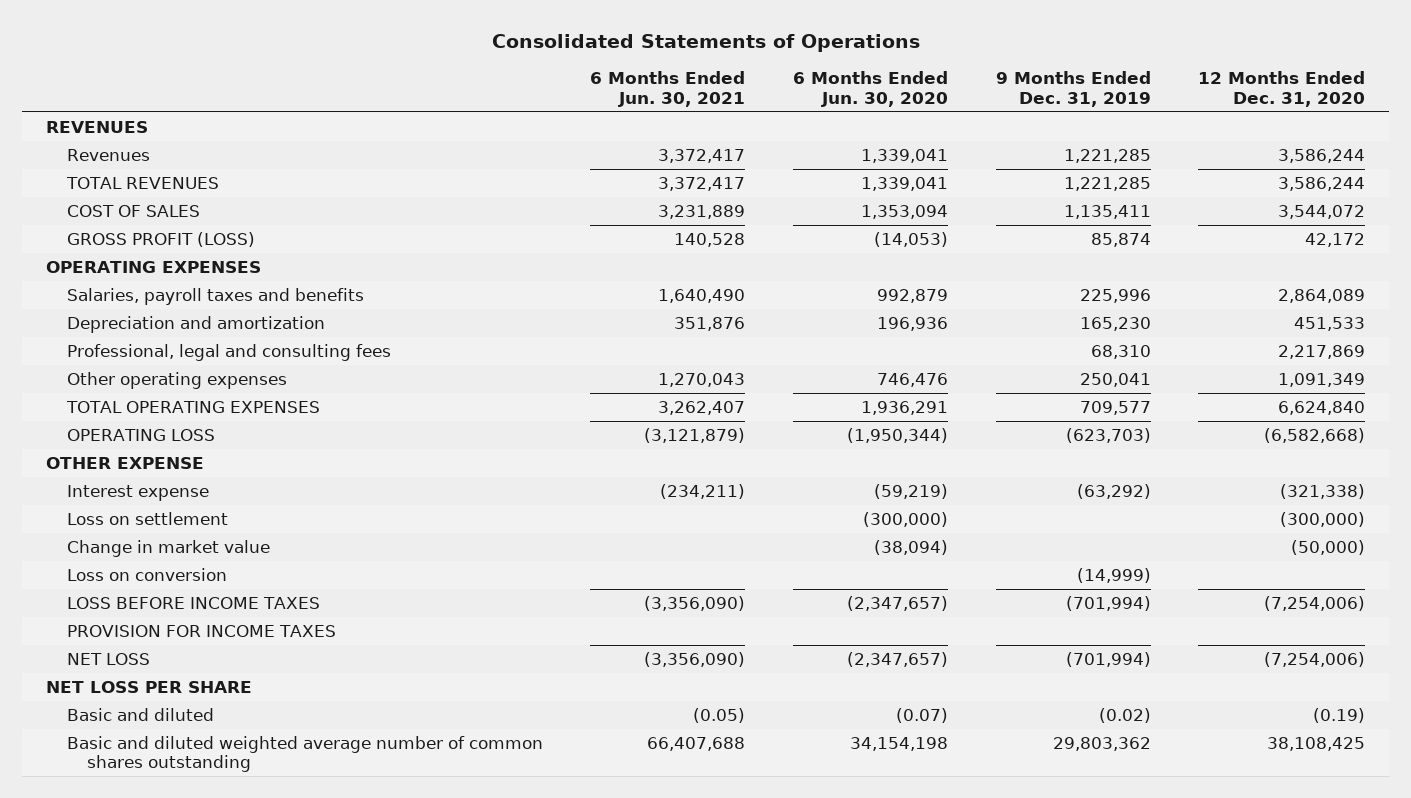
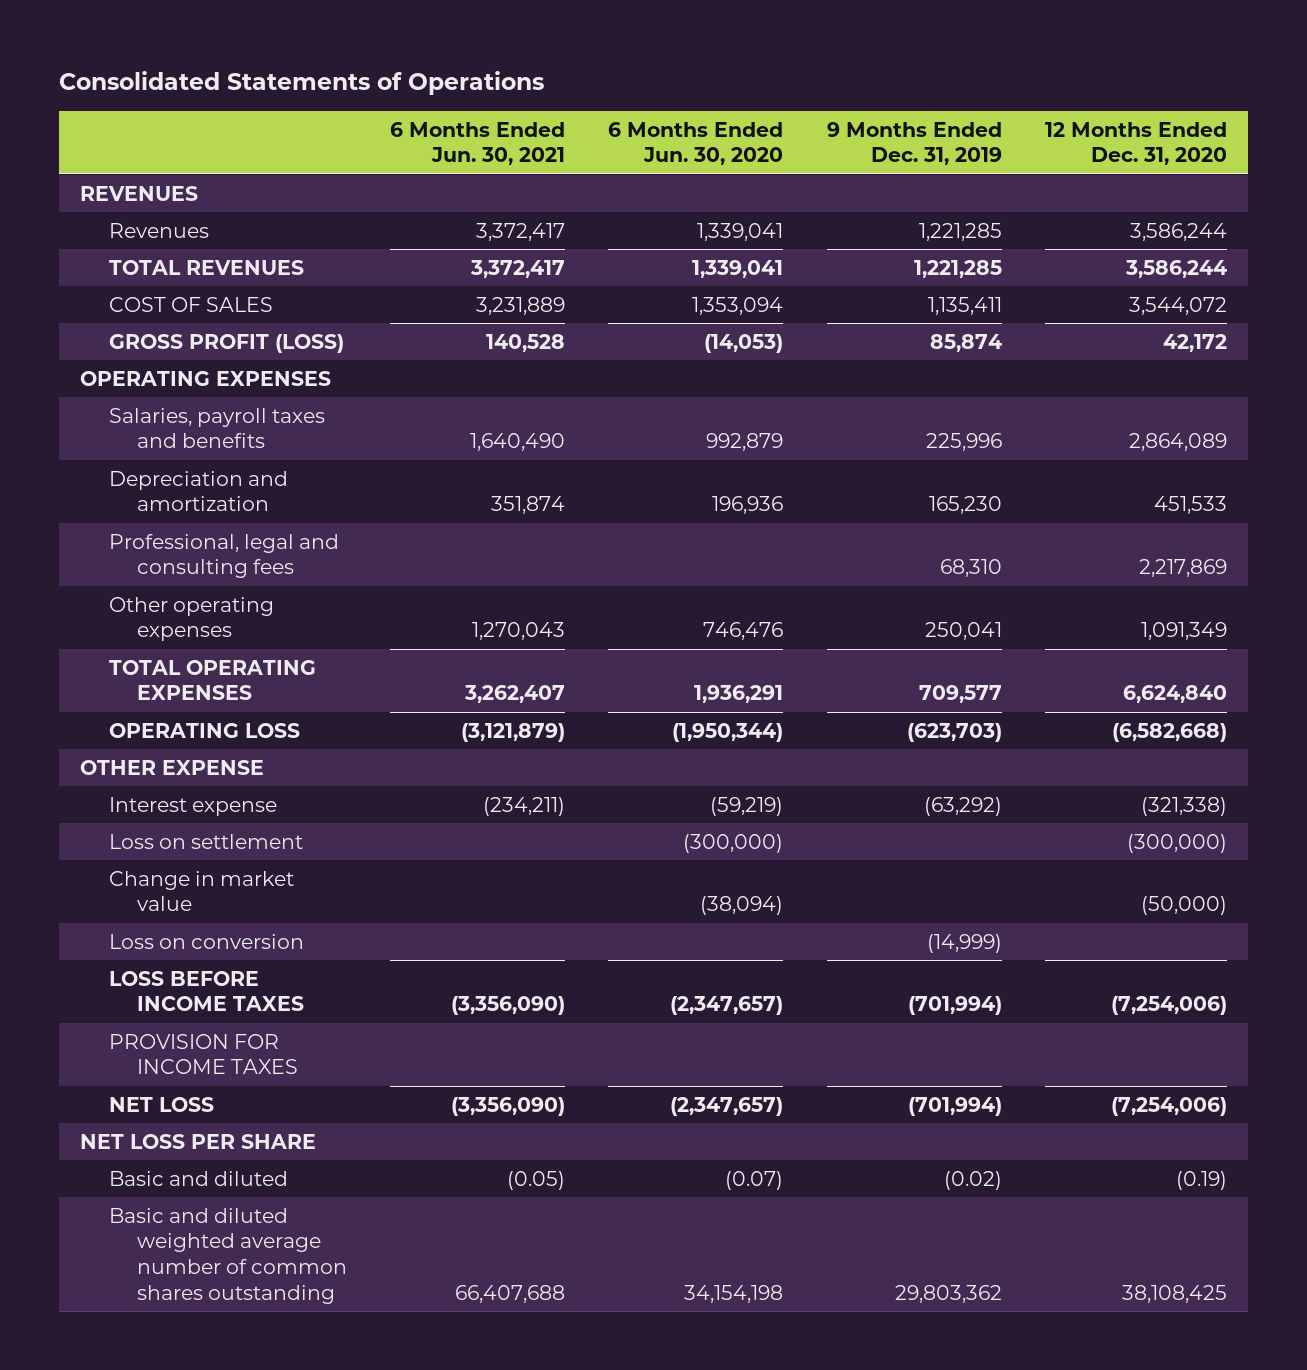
[674,316,746,331] 351,876 -> [491,496,566,515] 351,874

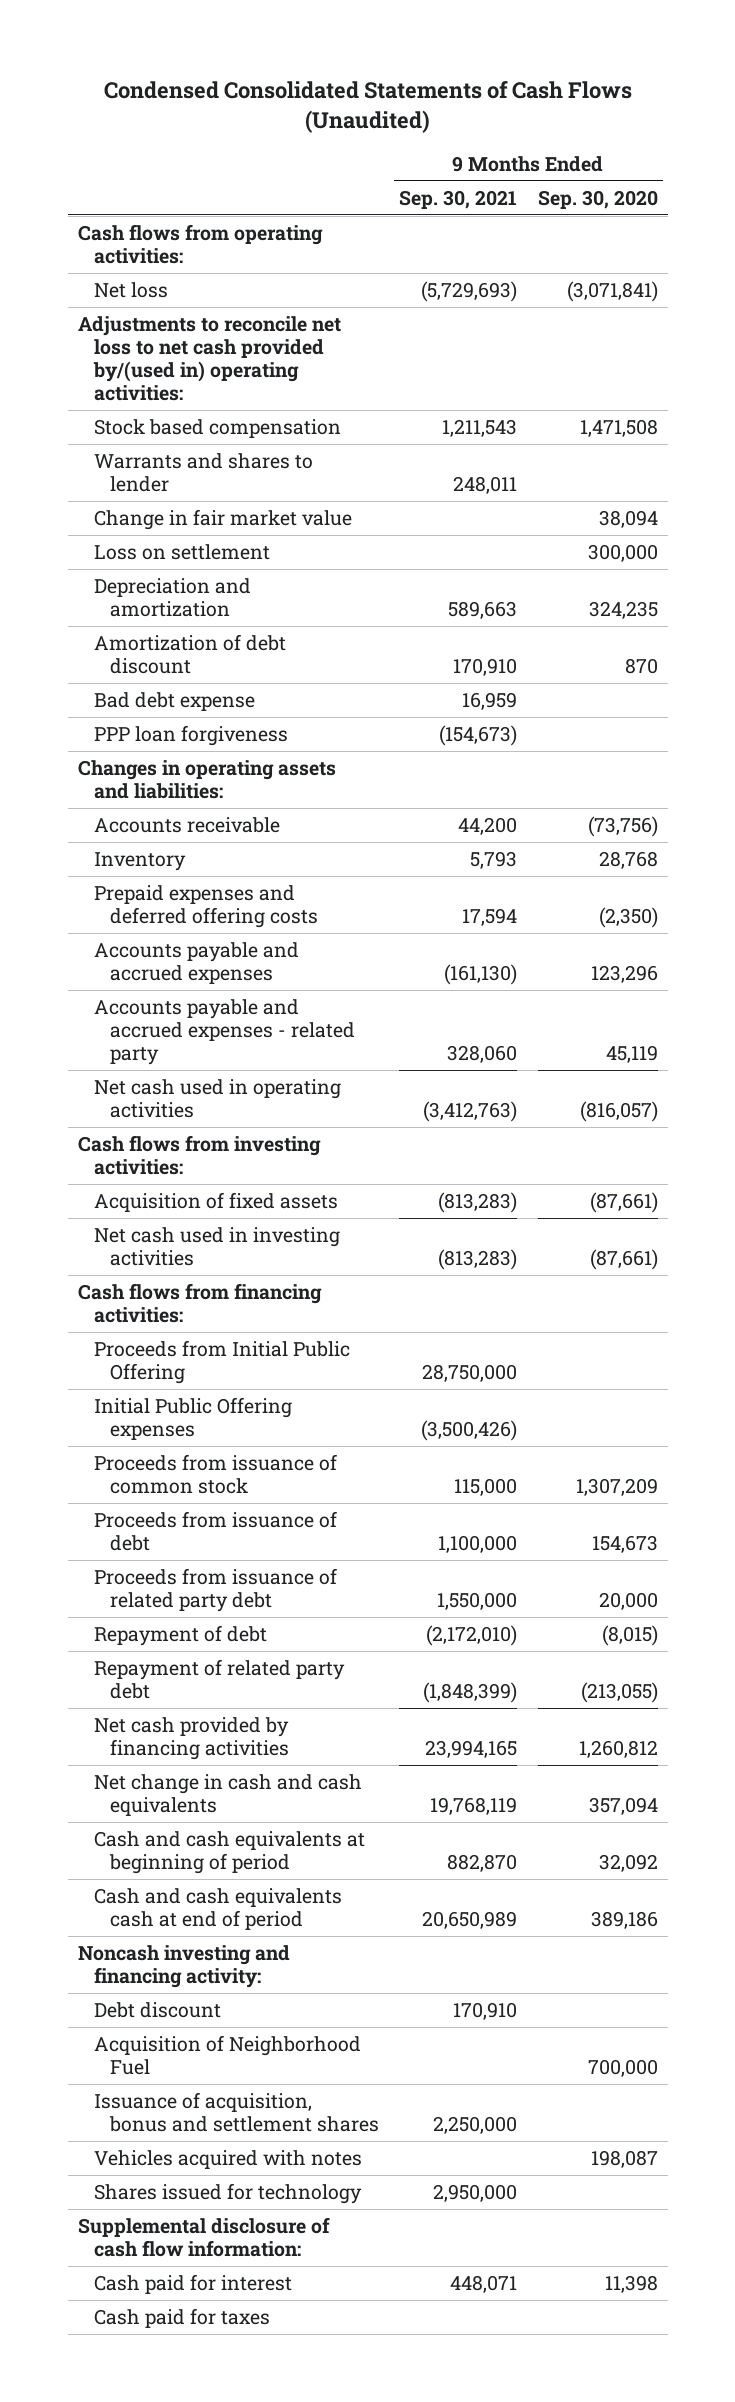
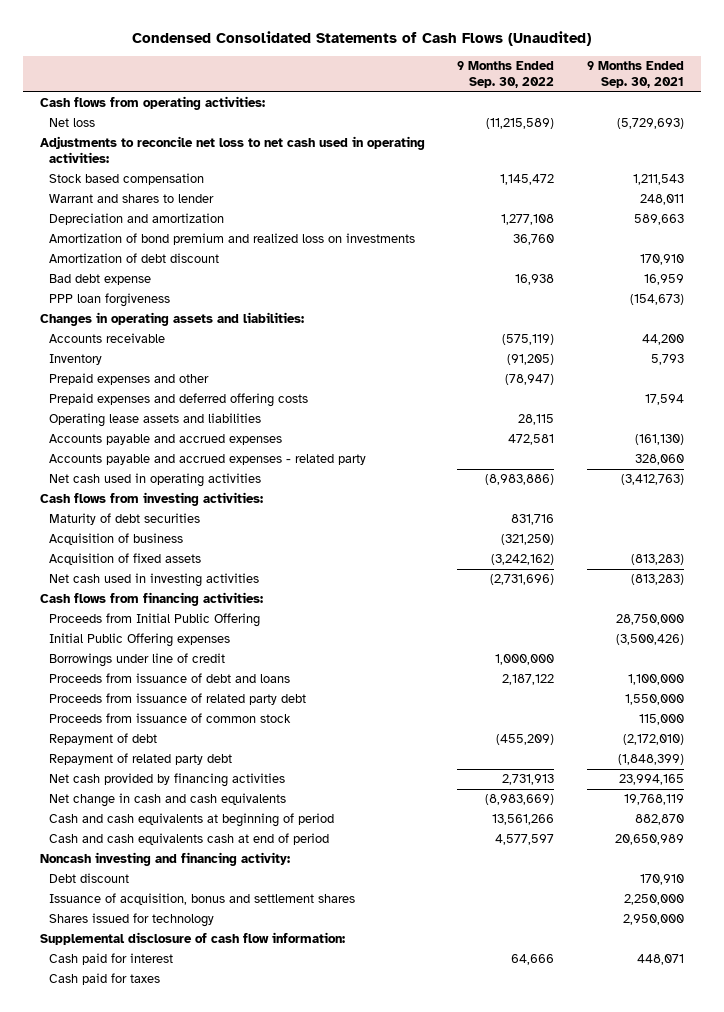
[537,189,658,209] Sep. 30, 2020 -> none
none -> [457,61,555,88] 9 Months Ended Sep. 30, 2022
[77,315,341,402] Adjustments to reconcile net loss to net cash provided by/(used in) operating activities: -> [39,136,425,164] Adjustments to reconcile net loss to net cash used in operating activities:
[93,508,352,530] Change in fair market value -> none
[93,543,270,560] Loss on settlement -> none
[93,452,313,492] Warrants and shares to lender -> [49,194,215,204] Warrant and shares to lender
none -> [49,233,416,246] Amortization of bond premium and realized loss on investments
none -> [49,373,210,386] Prepaid expenses and other
none -> [49,413,262,428] Operating lease assets and liabilities
none -> [49,513,201,526] Maturity of debt securities
none -> [49,533,184,546] Acquisition of business
none -> [49,653,226,668] Borrowings under line of credit
[93,1510,337,1551] Proceeds from issuance of debt -> [49,673,291,684] Proceeds from issuance of debt and loans
[93,1453,337,1494] Proceeds from issuance of common stock -> [49,713,292,724] Proceeds from issuance of common stock
[93,2034,361,2075] Acquisition of Neighborhood Fuel -> none
[93,2149,362,2169] Vehicles acquired with notes -> none

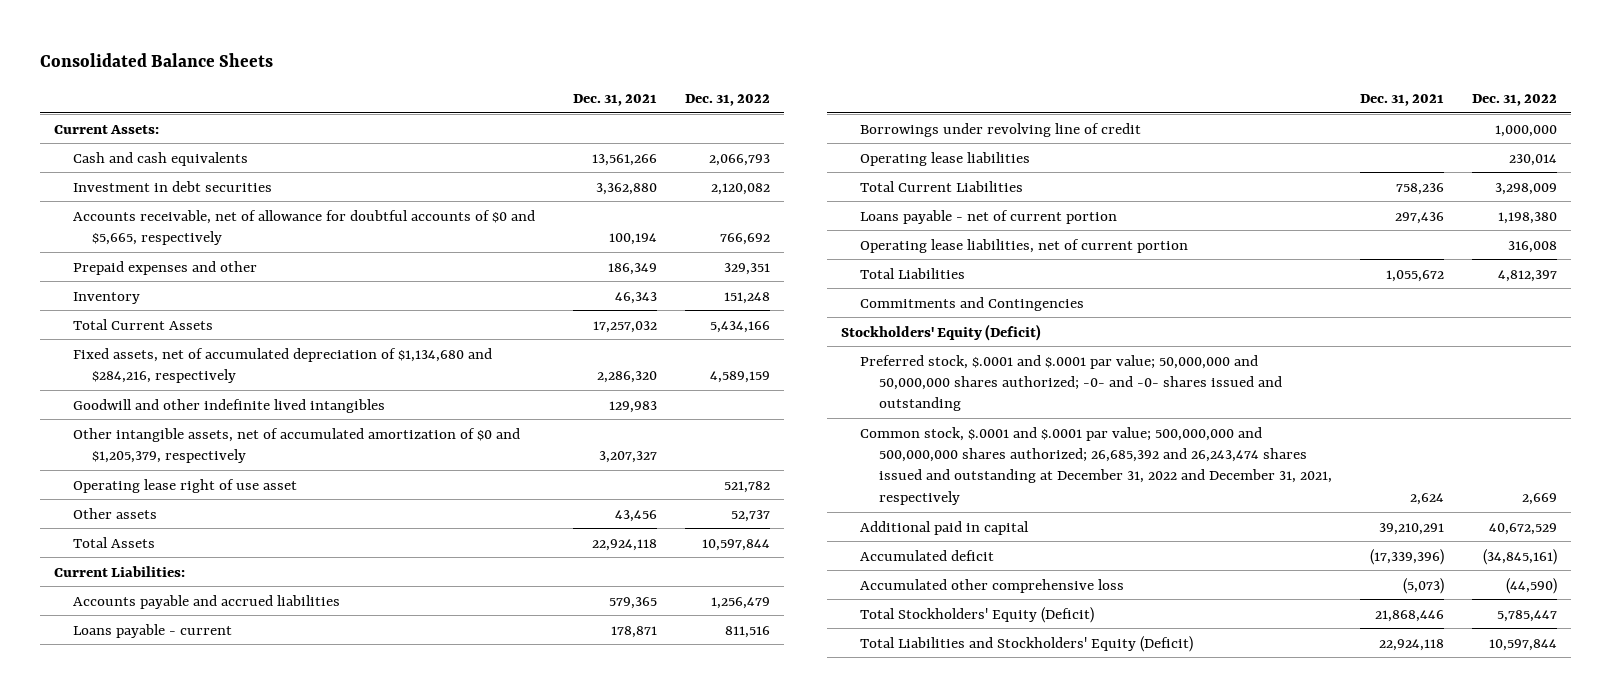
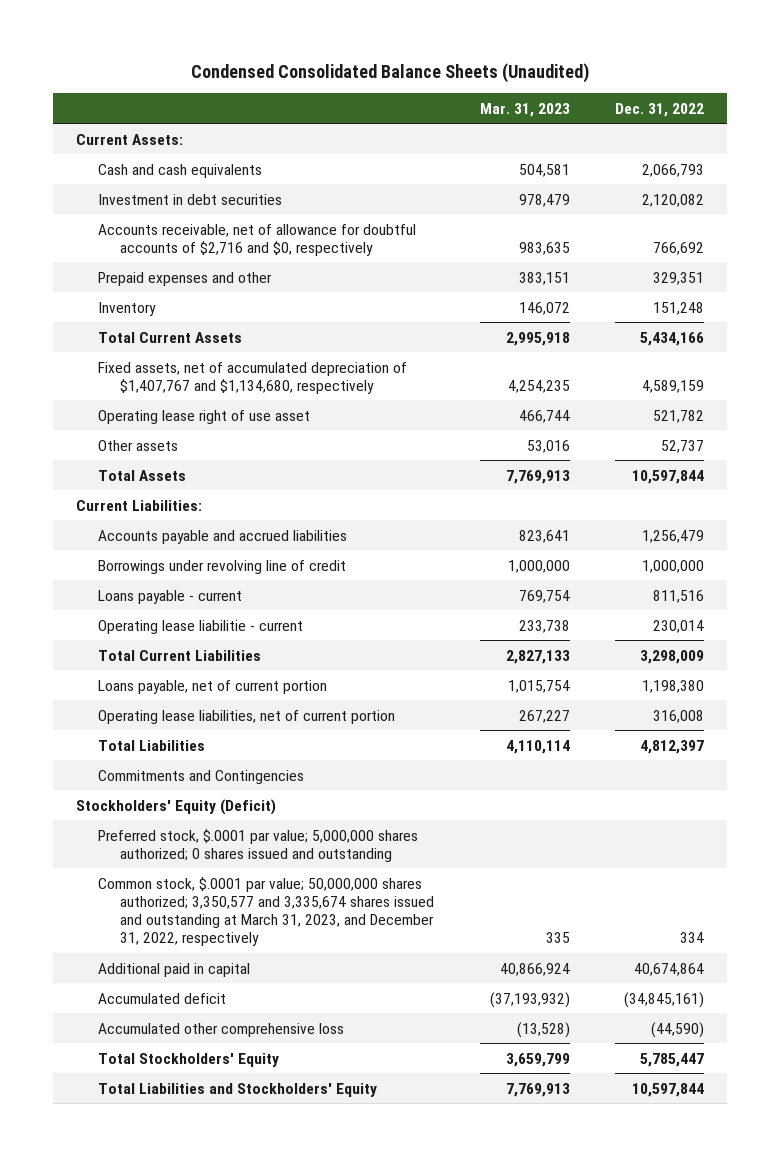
[40,52,274,67] Consolidated Balance Sheets -> [191,62,590,83] Condensed Consolidated Balance Sheets (Unaudited)
[573,94,658,107] Dec. 31, 2021 -> none
none -> [479,102,570,117] Mar. 31, 2023
[73,209,536,245] Accounts receivable, net of allowance for doubtful accounts of $0 and $5,665, respectively -> [98,223,417,256] Accounts receivable, net of allowance for doubtful accounts of $2,716 and $0, respectively
[73,398,386,413] Goodwill and other indefinite lived intangibles -> none
[73,427,521,463] Other intangible assets, net of accumulated amortization of $0 and $1,205,379, respectively -> none
[73,347,493,383] Fixed assets, net of accumulated depreciation of $1,134,680 and $284,216, respectively -> [98,361,408,394] Fixed assets, net of accumulated depreciation of $1,407,767 and $1,134,680, respectively
[73,623,233,638] Loans payable - current -> [98,589,243,604] Loans payable - current
[859,151,1030,166] Operating lease liabilities -> [98,619,304,634] Operating lease liabilitie - current
[859,209,1117,224] Loans payable - net of current portion -> [98,679,328,694] Loans payable, net of current portion
[859,354,1282,412] Preferred stock, $.0001 and $.0001 par value; 50,000,000 and 50,000,000 shares authorized; -0- and -0- shares issued and outstanding -> [98,828,419,862] Preferred stock, $.0001 par value; 5,000,000 shares authorized; 0 shares issued and outstanding
[859,426,1332,505] Common stock, $.0001 and $.0001 par value; 500,000,000 and 500,000,000 shares authorized; 26,685,392 and 26,243,474 shares issued and outstanding at December 31, 2022 and December 31, 2021, respectively -> [98,876,434,947] Common stock, $.0001 par value; 50,000,000 shares authorized; 3,350,577 and 3,335,674 shares issued and outstanding at March 31, 2023, and December 31, 2022, respectively
[1521,492,1557,505] 2,669 -> [680,932,705,944] 334
[1488,522,1557,535] 40,672,529 -> [634,962,705,976] 40,674,864
[859,606,1094,623] Total Stockholders' Equity (Deficit) -> [98,1052,280,1067] Total Stockholders' Equity
[859,635,1193,652] Total Liabilities and Stockholders' Equity (Deficit) -> [98,1082,378,1097] Total Liabilities and Stockholders' Equity

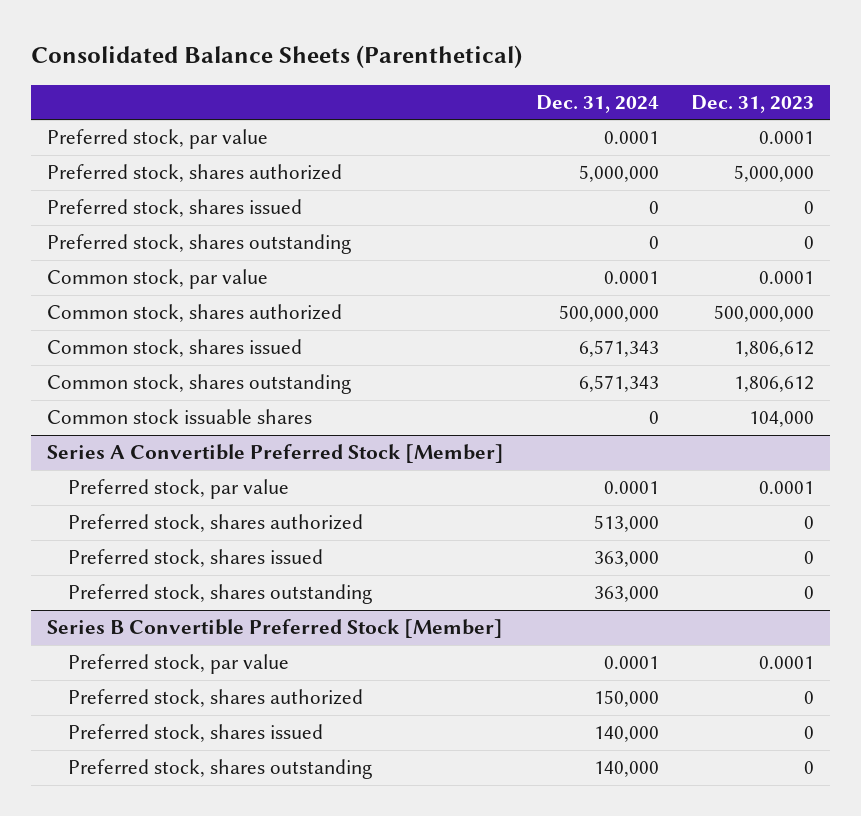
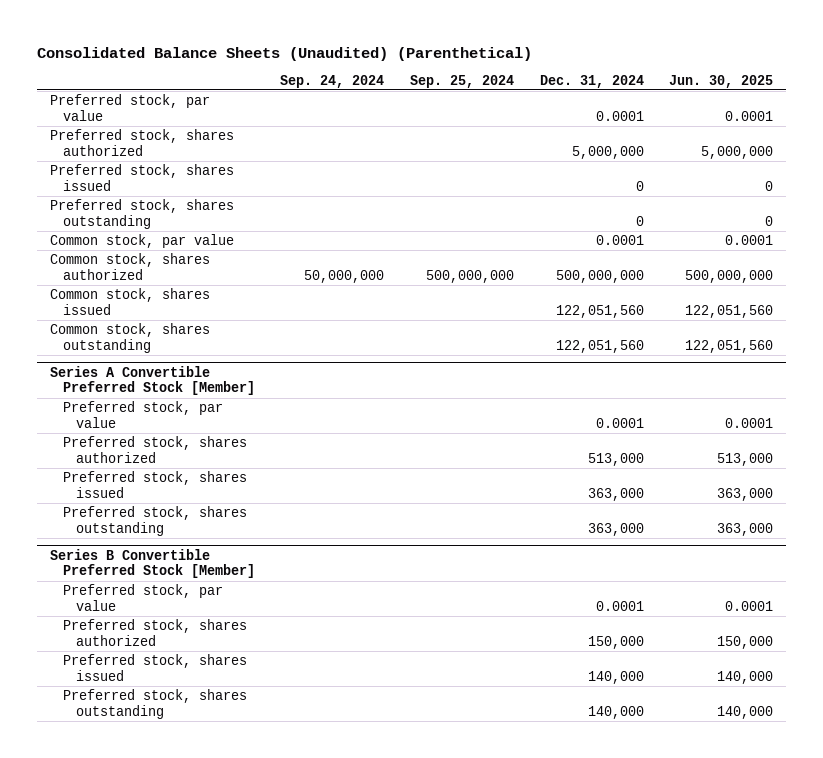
[30,45,522,69] Consolidated Balance Sheets (Parenthetical) -> [37,46,533,61] Consolidated Balance Sheets (Unaudited) (Parenthetical)
[691,94,815,113] Dec. 31, 2023 -> none
none -> [280,74,385,88] Sep. 24, 2024
none -> [409,74,514,88] Sep. 25, 2024
none -> [669,74,774,88] Jun. 30, 2025
[46,409,312,425] Common stock issuable shares -> none
[578,340,659,358] 6,571,343 -> [555,304,644,318] 122,051,560
[578,375,659,393] 6,571,343 -> [555,339,644,353] 122,051,560

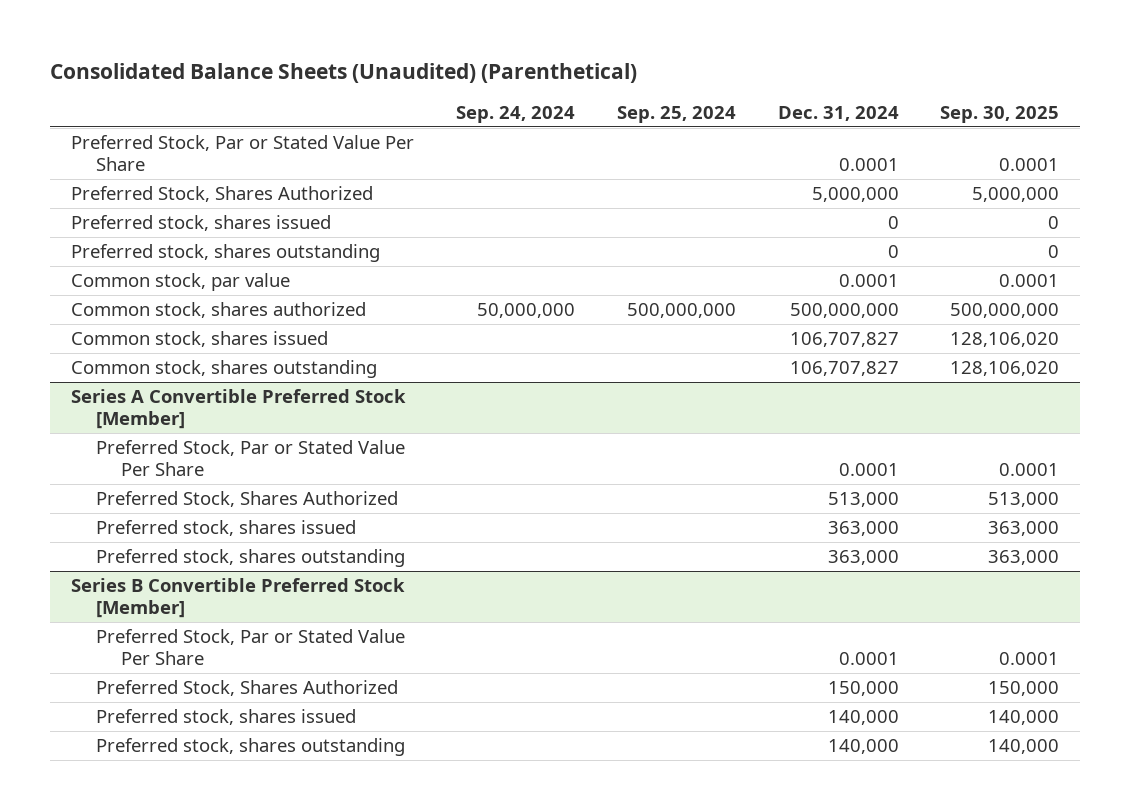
[669,74,774,88] Jun. 30, 2025 -> none
none -> [940,105,1060,123] Sep. 30, 2025
[49,93,210,121] Preferred stock, par value -> [71,135,415,171] Preferred Stock, Par or Stated Value Per Share
[49,128,234,156] Preferred stock, shares authorized -> [71,186,374,203] Preferred Stock, Shares Authorized
[555,304,644,318] 122,051,560 -> [789,332,899,348] 106,707,827
[555,339,644,353] 122,051,560 -> [789,361,899,377] 106,707,827
[62,400,223,428] Preferred stock, par value -> [96,440,406,476] Preferred Stock, Par or Stated Value Per Share
[62,435,247,463] Preferred stock, shares authorized -> [96,491,399,508] Preferred Stock, Shares Authorized
[62,583,223,611] Preferred stock, par value -> [96,629,406,665] Preferred Stock, Par or Stated Value Per Share
[62,618,247,646] Preferred stock, shares authorized -> [96,680,399,697] Preferred Stock, Shares Authorized

